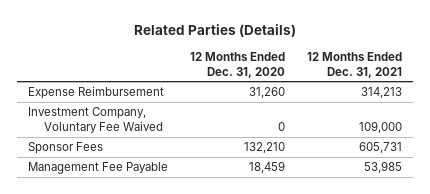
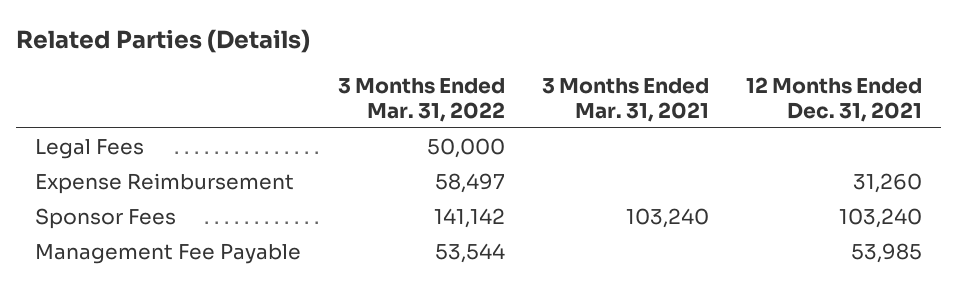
[190,51,286,78] 12 Months Ended Dec. 31, 2020 -> none
none -> [337,78,505,122] 3 Months Ended Mar. 31, 2022
none -> [542,78,710,122] 3 Months Ended Mar. 31, 2021
[28,107,164,133] Investment Company, Voluntary Fee Waived -> none
none -> [34,139,144,160] Legal Fees
[361,87,403,99] 314,213 -> [853,173,923,194] 31,260
[359,142,403,154] 605,731 -> [839,208,923,229] 103,240

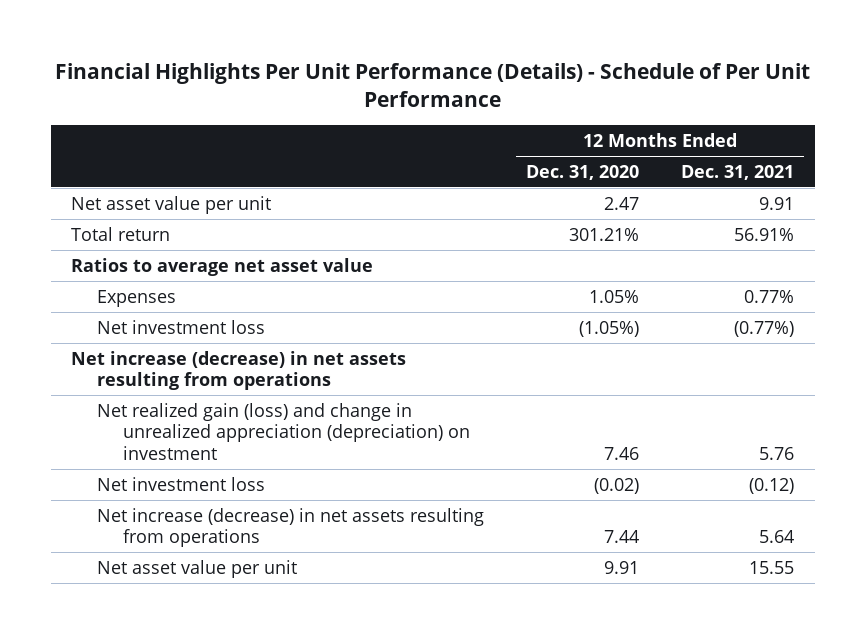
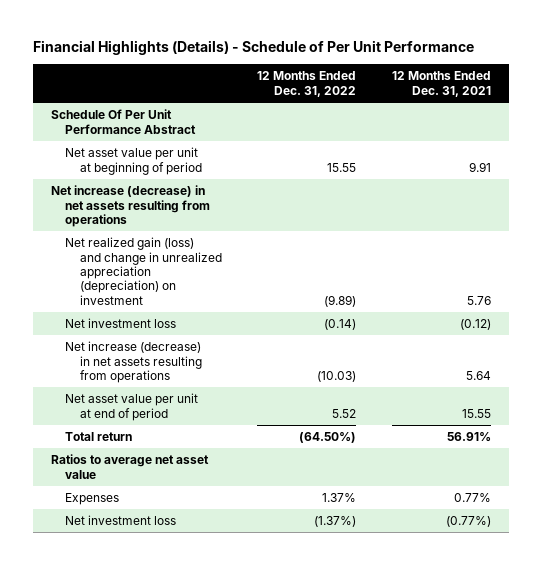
[54,62,810,108] Financial Highlights Per Unit Performance (Details) - Schedule of Per Unit Performance -> [33,40,475,56] Financial Highlights (Details) - Schedule of Per Unit Performance
[526,164,640,180] Dec. 31, 2020 -> none
none -> [257,71,357,97] 12 Months Ended Dec. 31, 2022
none -> [50,109,197,134] Schedule Of Per Unit Performance Abstract
[71,195,272,214] Net asset value per unit -> [65,147,202,175] Net asset value per unit at beginning of period
[97,559,298,578] Net asset value per unit -> [65,393,199,421] Net asset value per unit at end of period
[71,226,171,241] Total return -> [65,432,133,442] Total return
[71,257,374,276] Ratios to average net asset value -> [50,454,209,479] Ratios to average net asset value
[97,289,177,307] Expenses -> [65,493,120,506] Expenses
[97,319,266,334] Net investment loss -> [65,515,177,526] Net investment loss

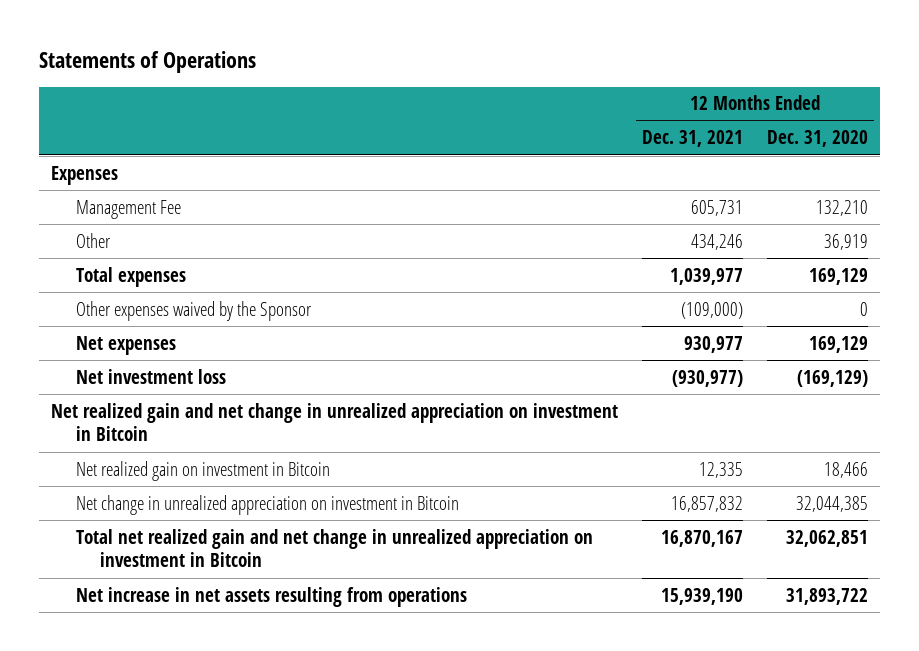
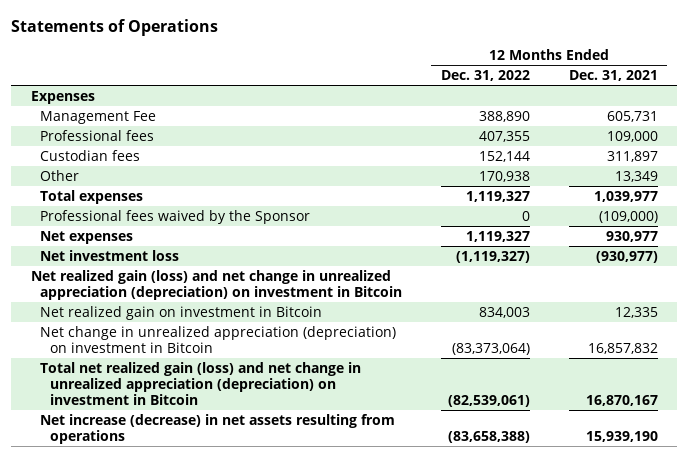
[767,130,869,148] Dec. 31, 2020 -> none
none -> [440,70,530,82] Dec. 31, 2022
none -> [40,129,155,141] Professional fees
none -> [40,149,141,161] Custodian fees
[691,233,744,250] 434,246 -> [614,170,658,182] 13,349
[75,300,312,321] Other expenses waived by the Sponsor -> [40,209,311,224] Professional fees waived by the Sponsor
[51,402,619,442] Net realized gain and net change in unrealized appreciation on investment in Bitcoin -> [30,269,403,300] Net realized gain (loss) and net change in unrealized appreciation (depreciation) on investment in Bitcoin
[75,494,459,515] Net change in unrealized appreciation on investment in Bitcoin -> [40,325,397,353] Net change in unrealized appreciation (depreciation) on investment in Bitcoin
[75,528,593,568] Total net realized gain and net change in unrealized appreciation on investment in Bitcoin -> [40,361,362,405] Total net realized gain (loss) and net change in unrealized appreciation (depreciation) on investment in Bitcoin
[75,586,467,607] Net increase in net assets resulting from operations -> [40,413,396,444] Net increase (decrease) in net assets resulting from operations

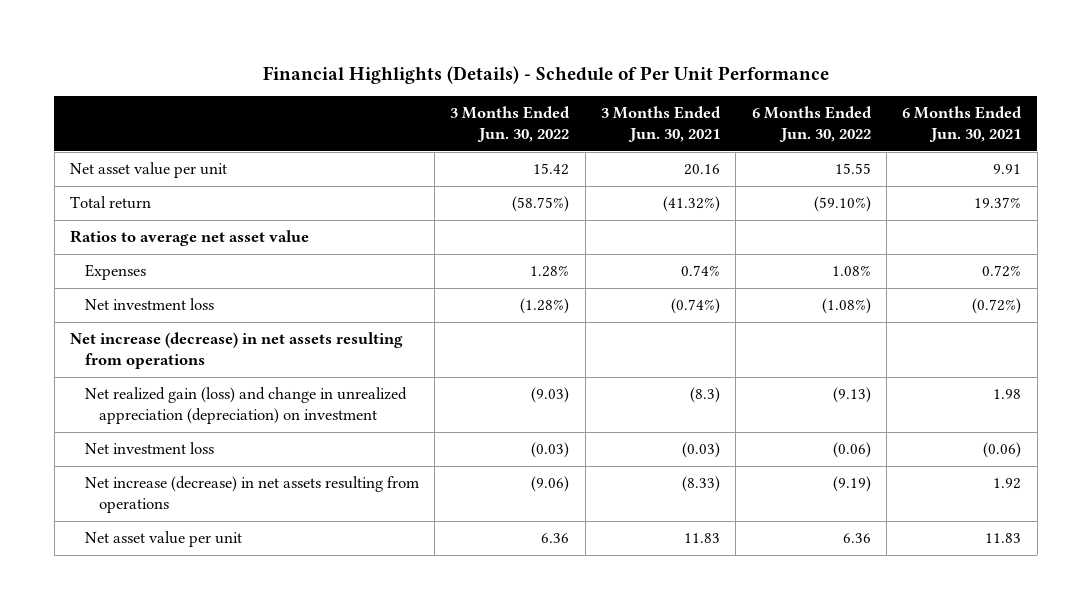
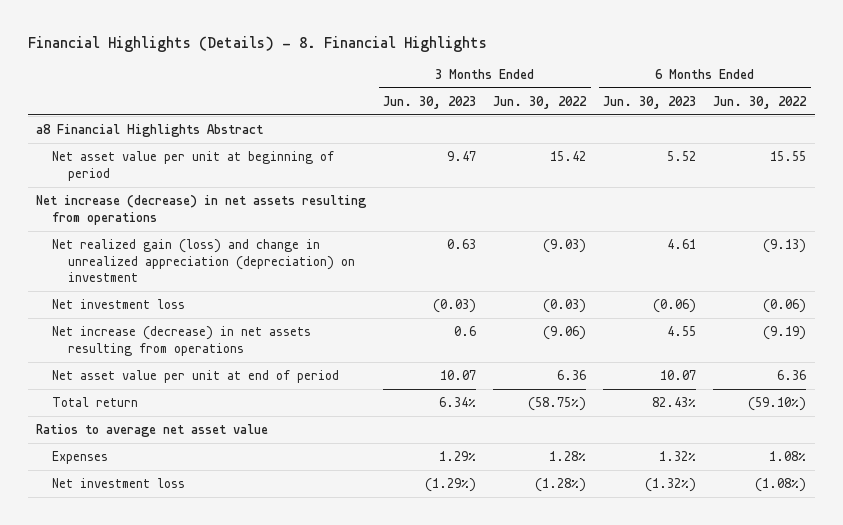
[262,65,829,84] Financial Highlights (Details) - Schedule of Per Unit Performance -> [27,36,487,53] Financial Highlights (Details) - 8. Financial Highlights
[601,106,722,143] 3 Months Ended Jun. 30, 2021 -> none
[902,106,1023,143] 6 Months Ended Jun. 30, 2021 -> none
none -> [383,95,477,109] Jun. 30, 2023
none -> [603,95,697,109] Jun. 30, 2023
none -> [36,123,264,137] a8 Financial Highlights Abstract
[70,162,228,179] Net asset value per unit -> [51,150,334,181] Net asset value per unit at beginning of period
[84,531,242,548] Net asset value per unit -> [51,369,339,383] Net asset value per unit at end of period
[70,196,152,210] Total return -> [51,396,138,407] Total return
[70,230,310,247] Ratios to average net asset value -> [36,423,269,437] Ratios to average net asset value
[84,264,146,281] Expenses -> [51,450,108,464] Expenses
[84,298,214,311] Net investment loss -> [51,477,185,488] Net investment loss

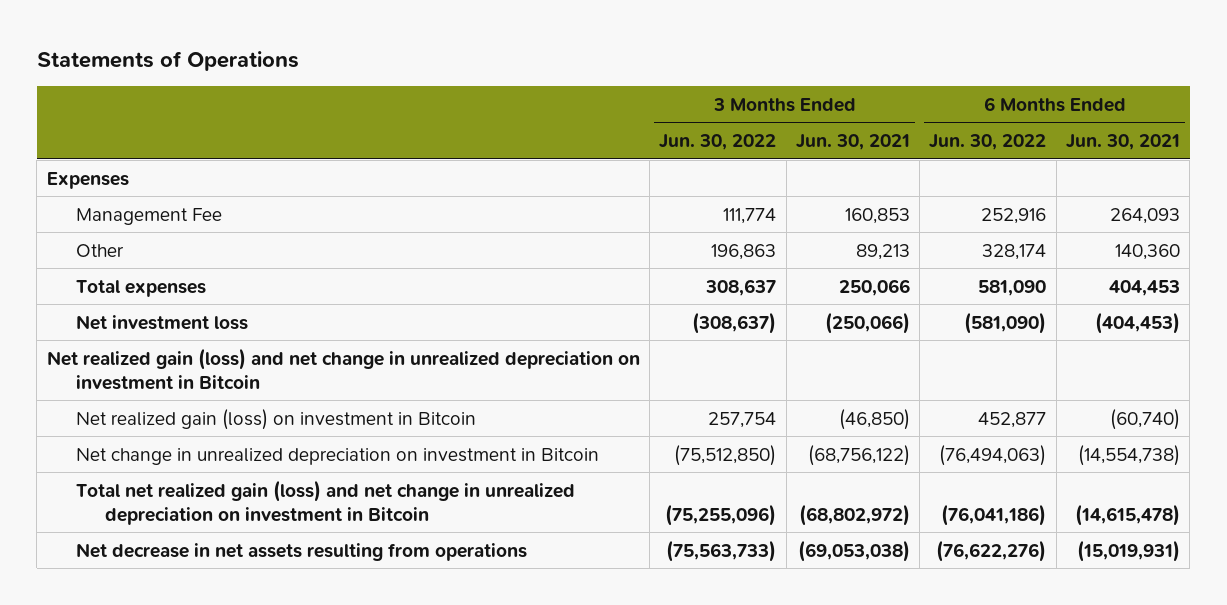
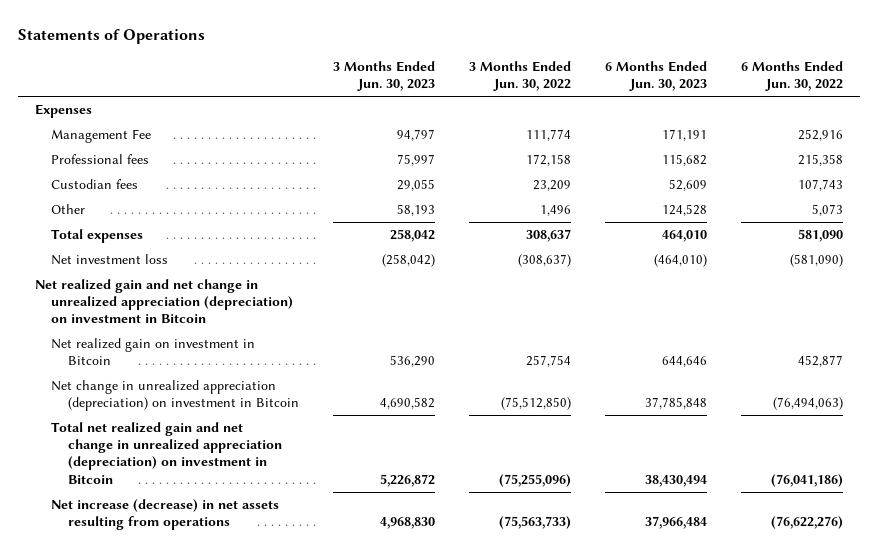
[795,133,910,150] Jun. 30, 2021 -> none
[1065,133,1180,150] Jun. 30, 2021 -> none
none -> [332,61,435,92] 3 Months Ended Jun. 30, 2023
none -> [604,61,707,92] 6 Months Ended Jun. 30, 2023
none -> [51,154,150,165] Professional fees
none -> [51,179,139,190] Custodian fees
[711,243,777,260] 196,863 -> [539,205,571,217] 1,496
[982,243,1047,260] 328,174 -> [811,204,843,217] 5,073
[46,347,640,390] Net realized gain (loss) and net change in unrealized depreciation on investment in Bitcoin -> [35,279,294,324] Net realized gain and net change in unrealized appreciation (depreciation) on investment in Bitcoin
[75,408,476,430] Net realized gain (loss) on investment in Bitcoin -> [51,338,256,366] Net realized gain on investment in Bitcoin
[75,447,599,465] Net change in unrealized depreciation on investment in Bitcoin -> [51,380,299,412] Net change in unrealized appreciation (depreciation) on investment in Bitcoin
[75,479,575,525] Total net realized gain (loss) and net change in unrealized depreciation on investment in Bitcoin -> [51,422,282,484] Total net realized gain and net change in unrealized appreciation (depreciation) on investment in Bitcoin
[75,542,527,561] Net decrease in net assets resulting from operations -> [51,499,280,531] Net increase (decrease) in net assets resulting from operations

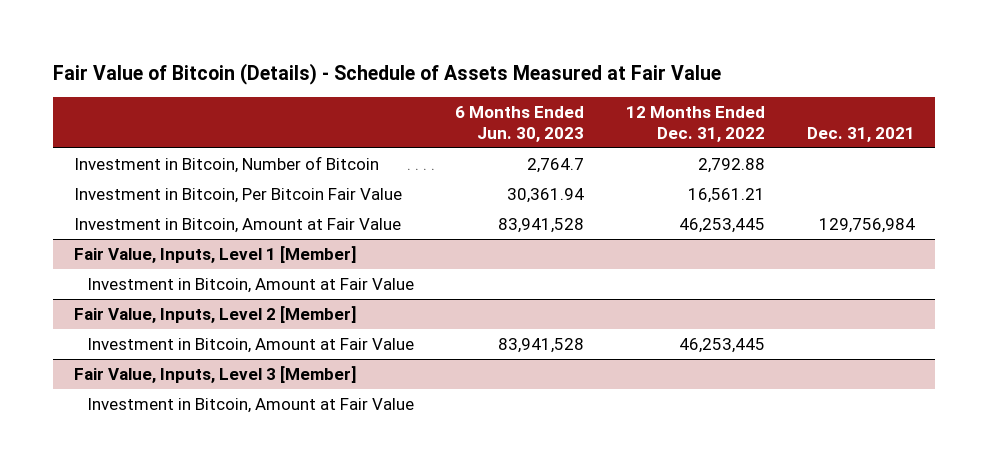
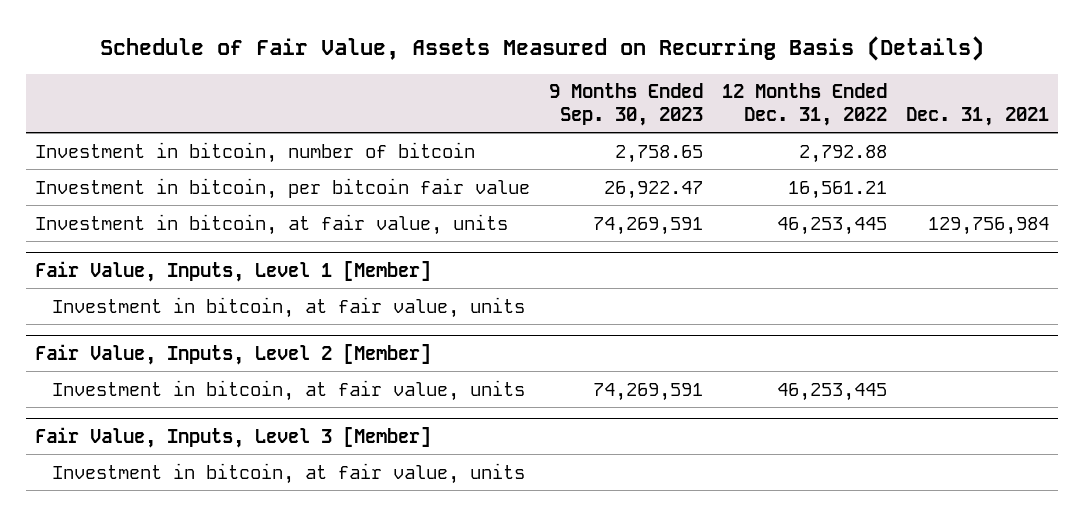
[53,62,722,85] Fair Value of Bitcoin (Details) - Schedule of Assets Measured at Fair Value -> [99,35,984,61] Schedule of Fair Value, Assets Measured on Recurring Basis (Details)
[455,105,585,142] 6 Months Ended Jun. 30, 2023 -> none
none -> [549,83,704,126] 9 Months Ended Sep. 30, 2023
[73,156,379,174] Investment in Bitcoin, Number of Bitcoin -> [35,141,476,163] Investment in bitcoin, number of bitcoin
[73,188,402,204] Investment in Bitcoin, Per Bitcoin Fair Value -> [35,177,531,199] Investment in bitcoin, per bitcoin fair value
[73,218,401,234] Investment in Bitcoin, Amount at Fair Value -> [35,213,509,235] Investment in bitcoin, at fair value, units
[86,278,414,294] Investment in Bitcoin, Amount at Fair Value -> [51,296,525,318] Investment in bitcoin, at fair value, units
[86,338,414,354] Investment in Bitcoin, Amount at Fair Value -> [51,379,525,401] Investment in bitcoin, at fair value, units
[86,398,414,414] Investment in Bitcoin, Amount at Fair Value -> [51,462,525,484] Investment in bitcoin, at fair value, units

